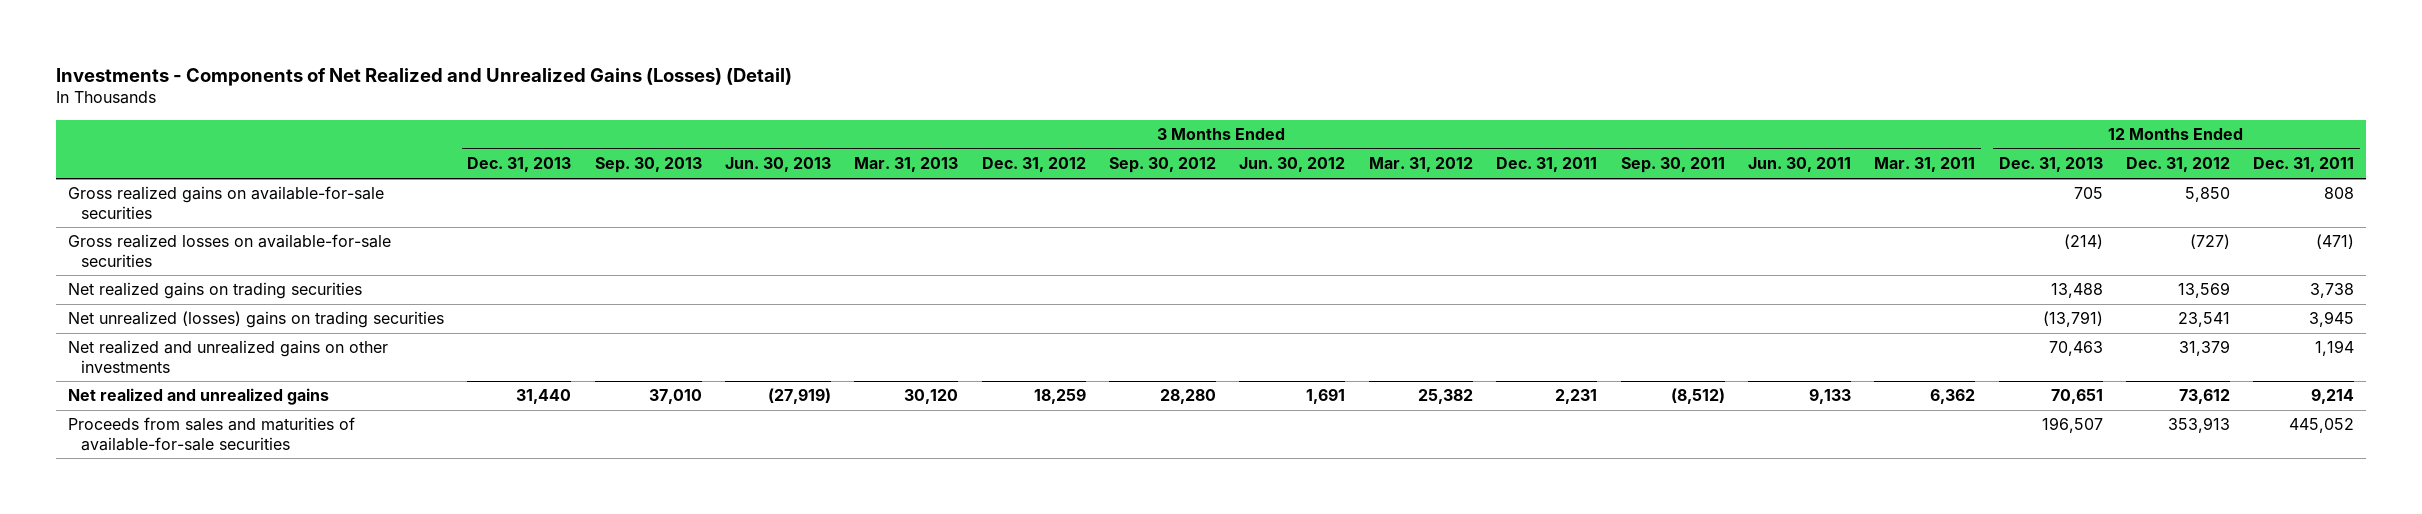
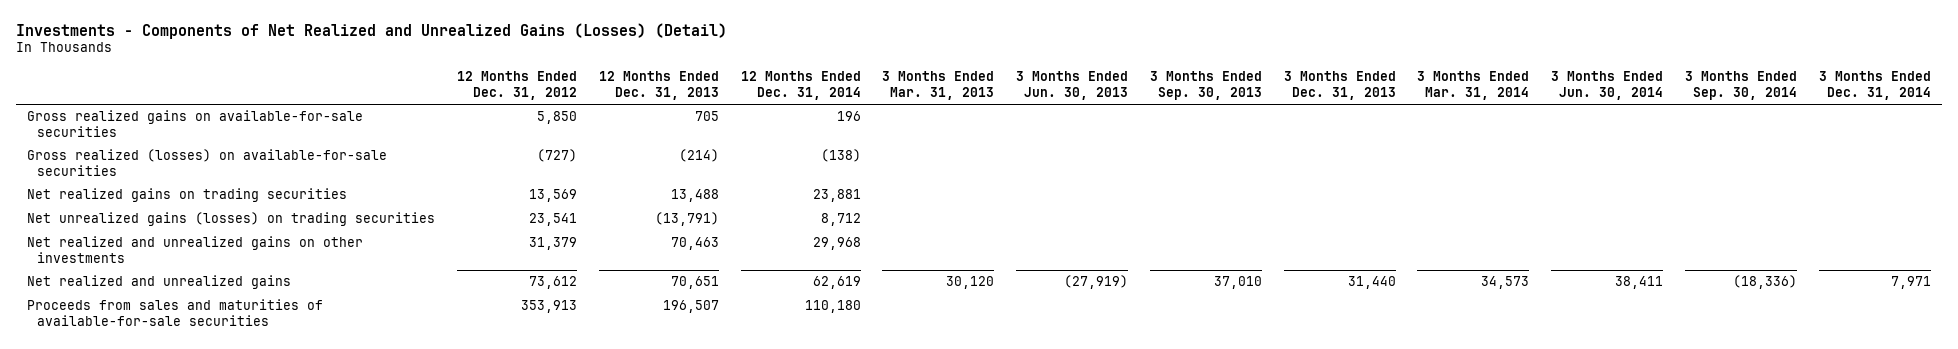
[981,157,1086,173] Dec. 31, 2012 -> none
[1109,157,1217,174] Sep. 30, 2012 -> none
[1239,157,1346,173] Jun. 30, 2012 -> none
[1368,157,1473,173] Mar. 31, 2012 -> none
[1496,157,1598,173] Dec. 31, 2011 -> none
[1620,157,1725,174] Sep. 30, 2011 -> none
[1747,157,1851,173] Jun. 30, 2011 -> none
[1874,157,1976,173] Mar. 31, 2011 -> none
[2253,157,2355,173] Dec. 31, 2011 -> none
none -> [740,70,861,100] 12 Months Ended Dec. 31, 2014
none -> [1417,70,1530,100] 3 Months Ended Mar. 31, 2014
none -> [1551,70,1664,100] 3 Months Ended Jun. 30, 2014
none -> [1684,70,1797,100] 3 Months Ended Sep. 30, 2014
none -> [1818,70,1931,100] 3 Months Ended Dec. 31, 2014
[68,234,392,267] Gross realized losses on available-for-sale securities -> [27,149,388,177] Gross realized (losses) on available-for-sale securities
[68,311,445,329] Net unrealized (losses) gains on trading securities -> [27,212,436,227] Net unrealized gains (losses) on trading securities

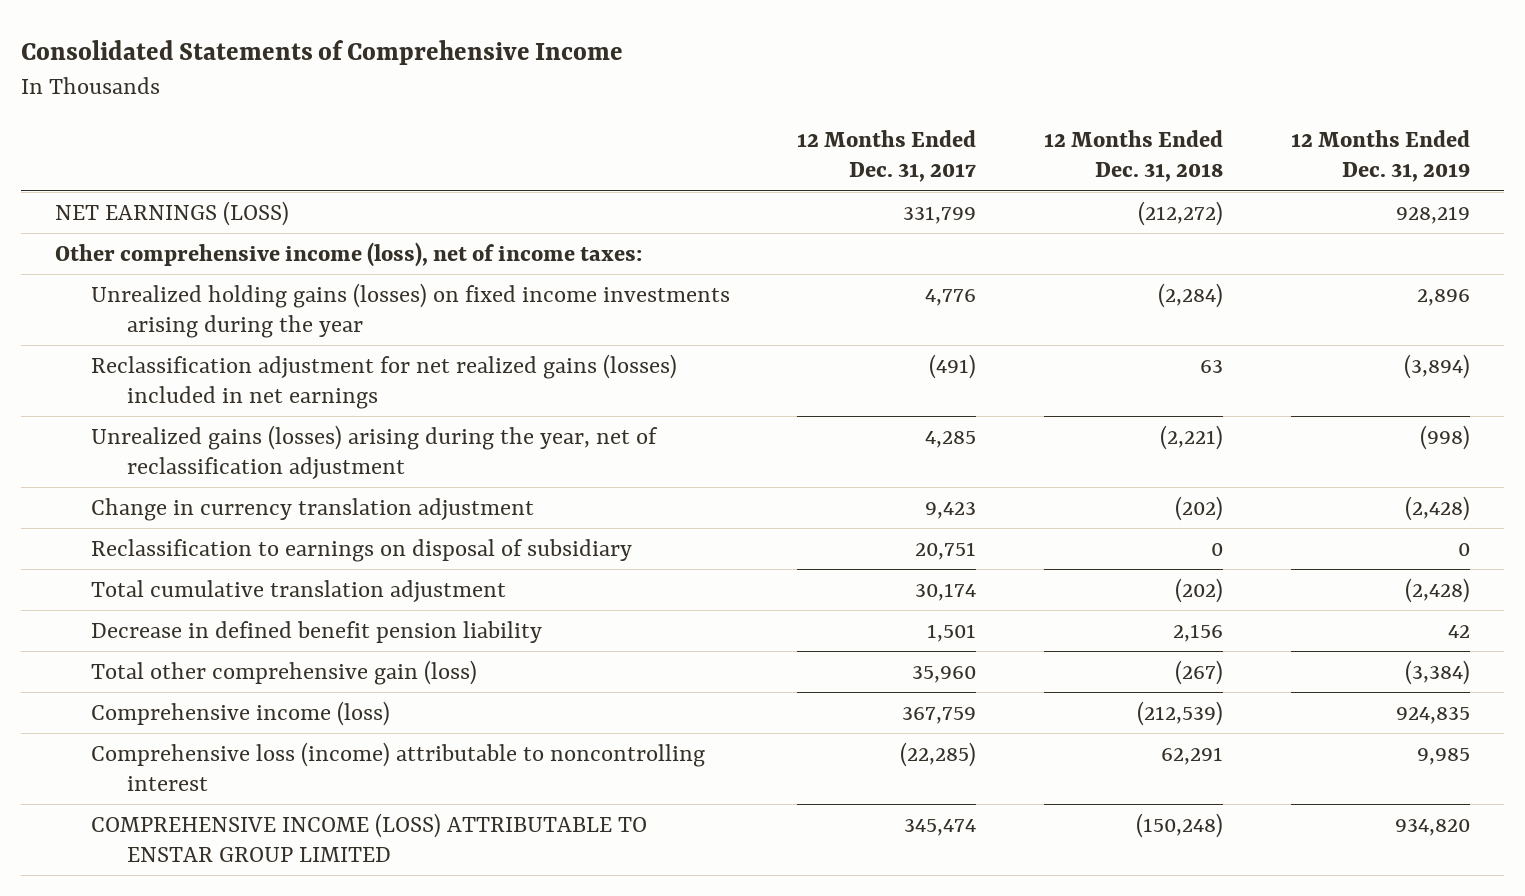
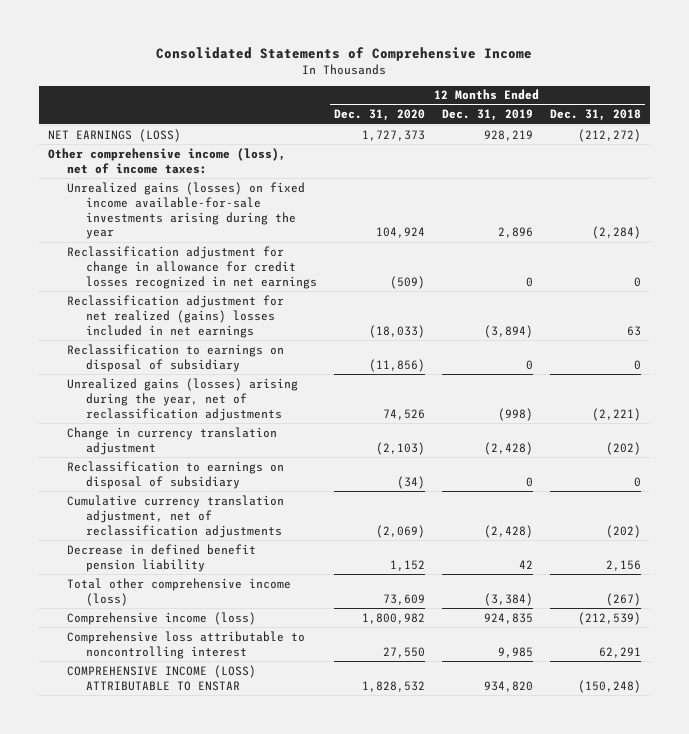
[797,130,977,183] 12 Months Ended Dec. 31, 2017 -> none
none -> [333,109,425,122] Dec. 31, 2020
[90,282,730,338] Unrealized holding gains (losses) on fixed income investments arising during the year -> [66,181,305,240] Unrealized gains (losses) on fixed income available-for-sale investments arising during the year
none -> [66,245,317,289] Reclassification adjustment for change in allowance for credit losses recognized in net earnings
[90,353,677,409] Reclassification adjustment for net realized gains (losses) included in net earnings -> [66,294,284,338] Reclassification adjustment for net realized (gains) losses included in net earnings
none -> [66,343,284,372] Reclassification to earnings on disposal of subsidiary
[90,424,658,479] Unrealized gains (losses) arising during the year, net of reclassification adjustment -> [66,377,298,421] Unrealized gains (losses) arising during the year, net of reclassification adjustments
[90,579,506,602] Total cumulative translation adjustment -> [66,494,284,538] Cumulative currency translation adjustment, net of reclassification adjustments
[90,659,477,685] Total other comprehensive gain (loss) -> [66,577,291,606] Total other comprehensive income (loss)
[90,741,705,791] Comprehensive loss (income) attributable to noncontrolling interest -> [66,630,305,659] Comprehensive loss attributable to noncontrolling interest
[90,812,647,862] COMPREHENSIVE INCOME (LOSS) ATTRIBUTABLE TO ENSTAR GROUP LIMITED -> [66,664,256,691] COMPREHENSIVE INCOME (LOSS) ATTRIBUTABLE TO ENSTAR

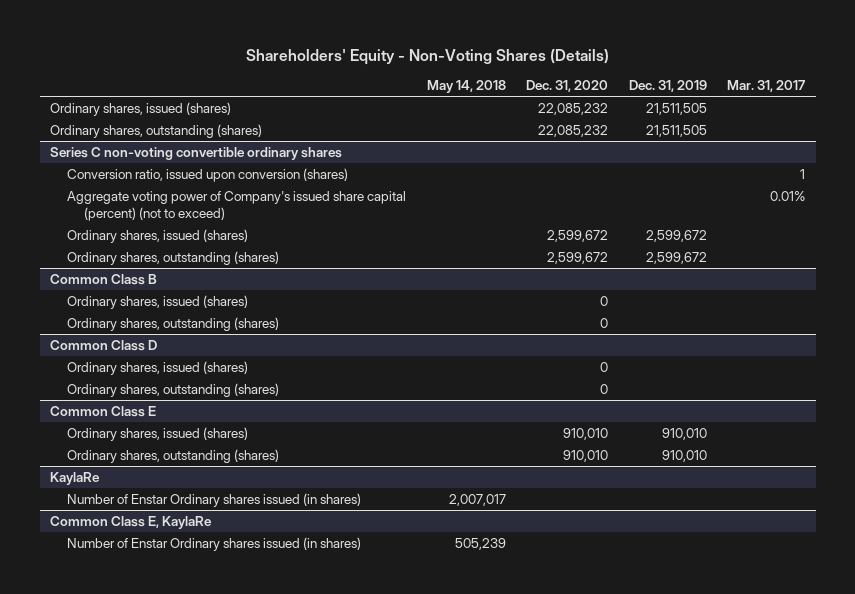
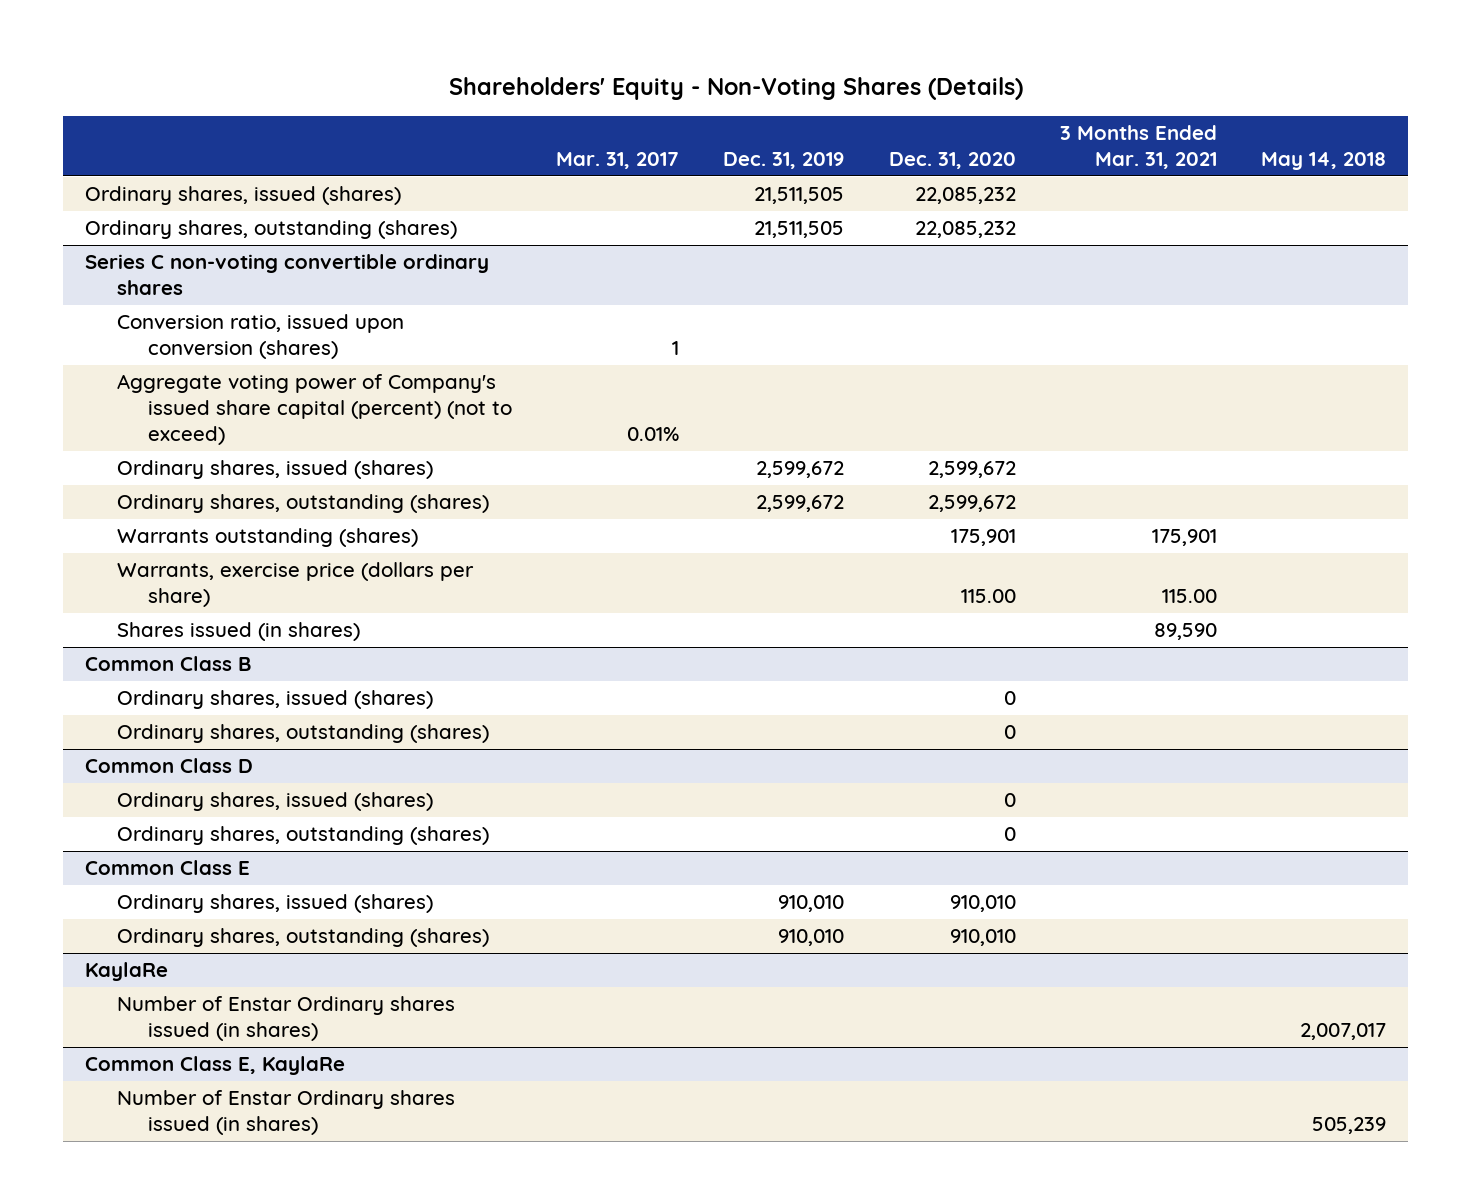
none -> [1059,125,1217,169] 3 Months Ended Mar. 31, 2021
none -> [116,528,418,548] Warrants outstanding (shares)
none -> [116,562,474,608] Warrants, exercise price (dollars per share)
none -> [116,622,360,642] Shares issued (in shares)

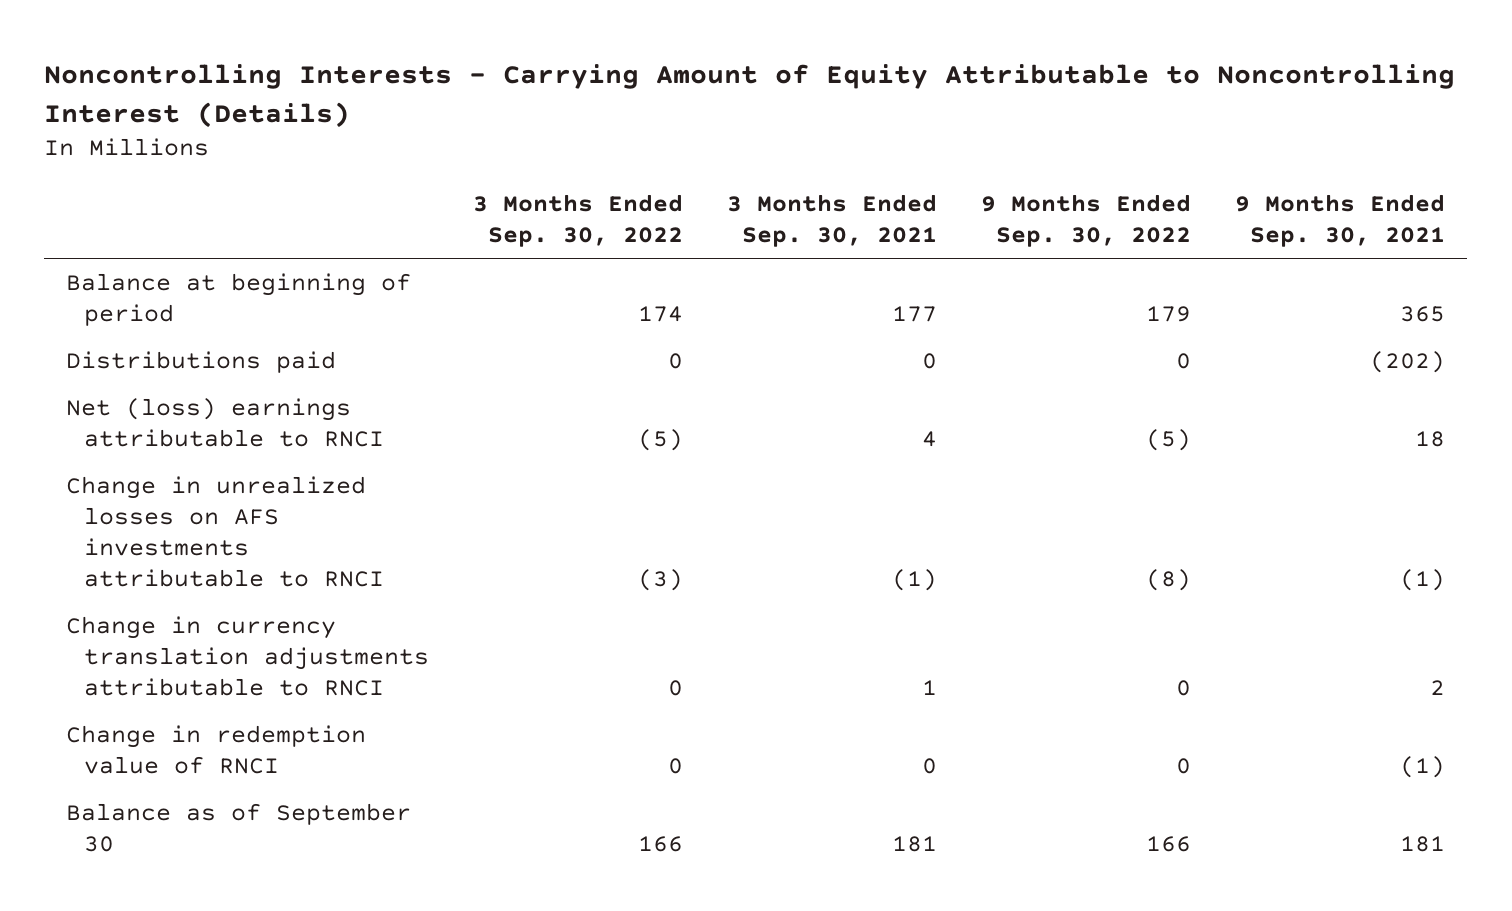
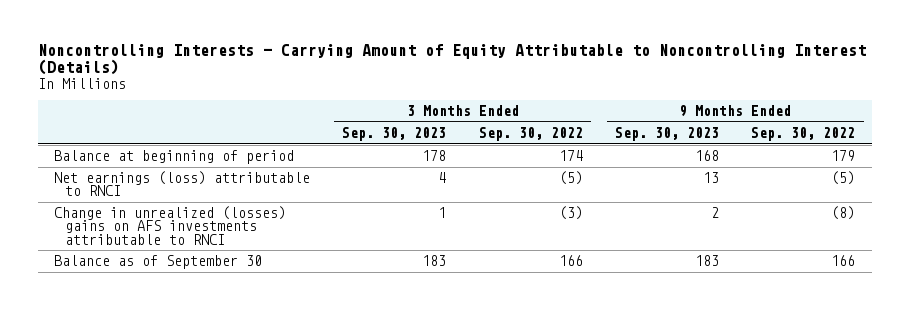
[727,194,938,248] 3 Months Ended Sep. 30, 2021 -> none
[1235,194,1446,248] 9 Months Ended Sep. 30, 2021 -> none
none -> [342,127,447,142] Sep. 30, 2023
none -> [615,127,720,142] Sep. 30, 2023
[66,350,337,373] Distributions paid -> none
[66,615,429,696] Change in currency translation adjustments attributable to RNCI -> none
[66,724,367,774] Change in redemption value of RNCI -> none
[66,397,384,447] Net (loss) earnings attributable to RNCI -> [53,171,310,197] Net earnings (loss) attributable to RNCI
[66,475,384,587] Change in unrealized losses on AFS investments attributable to RNCI -> [53,206,286,245] Change in unrealized (losses) gains on AFS investments attributable to RNCI

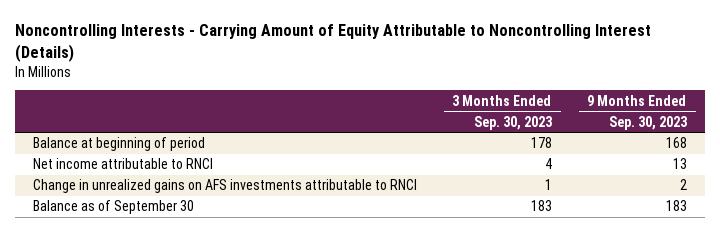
[478,127,583,142] Sep. 30, 2022 -> none
[751,127,856,142] Sep. 30, 2022 -> none
[53,171,310,197] Net earnings (loss) attributable to RNCI -> [32,158,213,170] Net income attributable to RNCI
[53,206,286,245] Change in unrealized (losses) gains on AFS investments attributable to RNCI -> [32,179,417,194] Change in unrealized gains on AFS investments attributable to RNCI

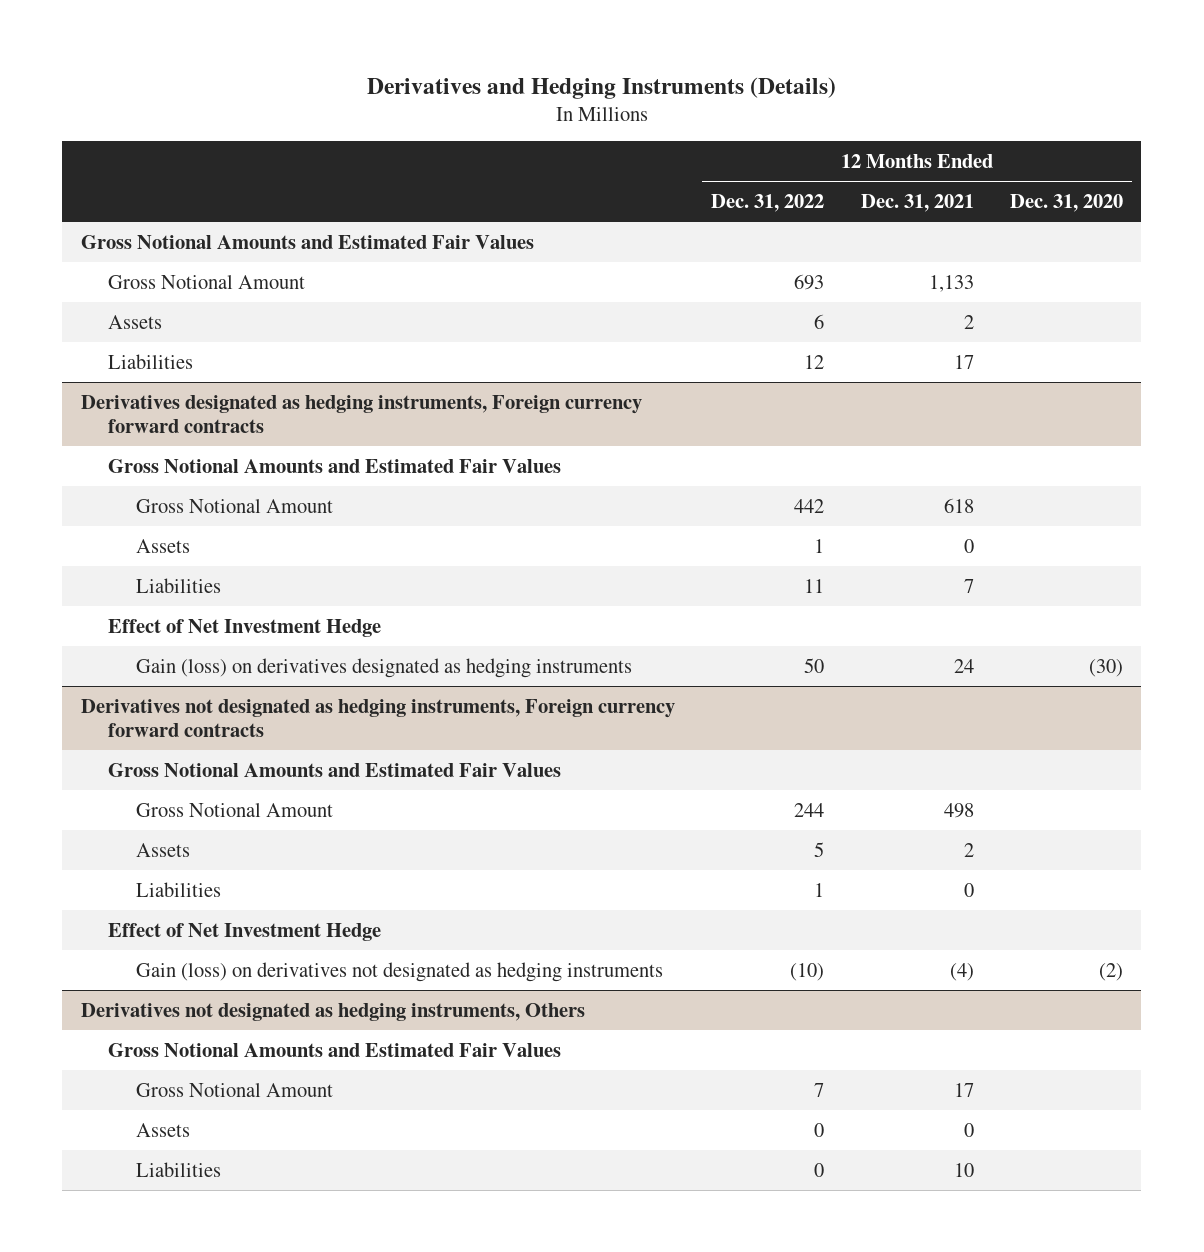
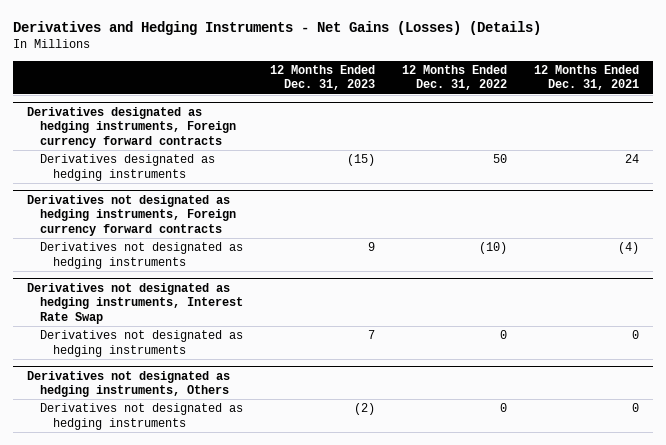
[366,76,836,99] Derivatives and Hedging Instruments (Details) -> [13,21,542,36] Derivatives and Hedging Instruments - Net Gains (Losses) (Details)
[1010,193,1124,212] Dec. 31, 2020 -> none
none -> [269,64,375,91] 12 Months Ended Dec. 31, 2023
[80,234,534,249] Gross Notional Amounts and Estimated Fair Values -> none
[108,274,306,289] Gross Notional Amount -> none
[108,314,163,329] Assets -> none
[108,353,194,369] Liabilities -> none
[108,458,562,473] Gross Notional Amounts and Estimated Fair Values -> none
[135,498,333,513] Gross Notional Amount -> none
[135,538,190,553] Assets -> none
[135,577,221,593] Liabilities -> none
[108,618,382,637] Effect of Net Investment Hedge -> none
[135,657,632,678] Gain (loss) on derivatives designated as hedging instruments -> [39,154,215,181] Derivatives designated as hedging instruments
[108,762,562,777] Gross Notional Amounts and Estimated Fair Values -> none
[135,802,333,817] Gross Notional Amount -> none
[135,842,190,857] Assets -> none
[135,881,221,897] Liabilities -> none
[108,922,382,941] Effect of Net Investment Hedge -> none
[135,961,663,982] Gain (loss) on derivatives not designated as hedging instruments -> [39,242,243,269] Derivatives not designated as hedging instruments
none -> [26,282,243,324] Derivatives not designated as hedging instruments, Interest Rate Swap
none -> [39,330,243,357] Derivatives not designated as hedging instruments
[108,1042,562,1057] Gross Notional Amounts and Estimated Fair Values -> none
[135,1082,333,1097] Gross Notional Amount -> none
[135,1122,190,1137] Assets -> none
[135,1161,221,1177] Liabilities -> none
none -> [39,403,243,430] Derivatives not designated as hedging instruments

